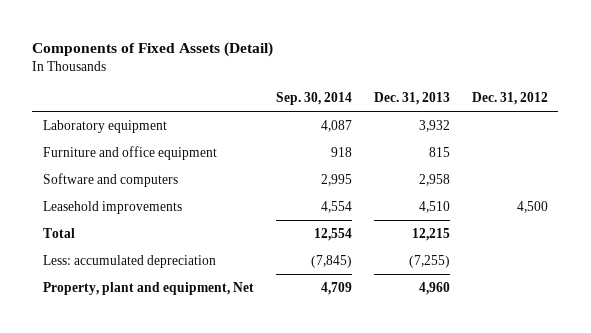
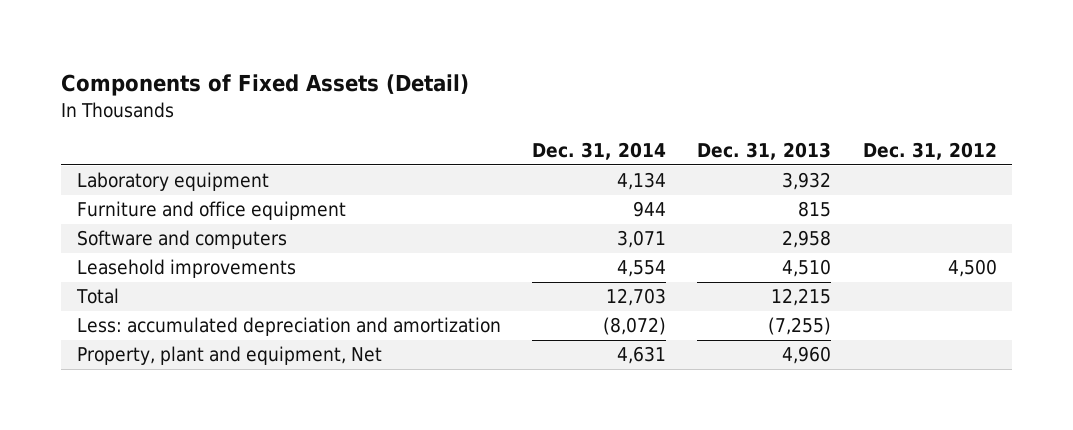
[276,92,353,106] Sep. 30, 2014 -> none
none -> [532,142,667,161] Dec. 31, 2014
[43,254,217,268] Less: accumulated depreciation -> [76,317,501,337] Less: accumulated depreciation and amortization

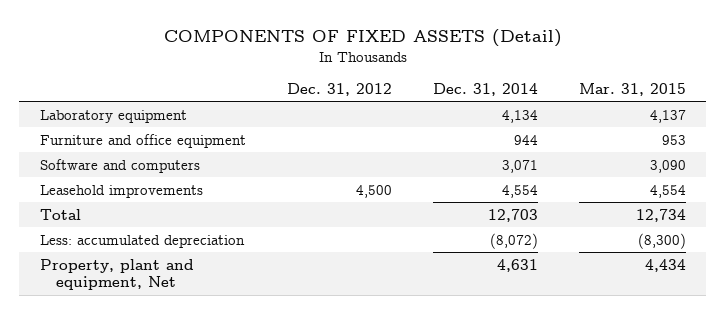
[61,73,470,96] Components of Fixed Assets (Detail) -> [163,28,562,47] COMPONENTS OF FIXED ASSETS (Detail)
[697,142,832,161] Dec. 31, 2013 -> none
none -> [578,82,686,96] Mar. 31, 2015
[76,317,501,337] Less: accumulated depreciation and amortization -> [39,234,245,248] Less: accumulated depreciation

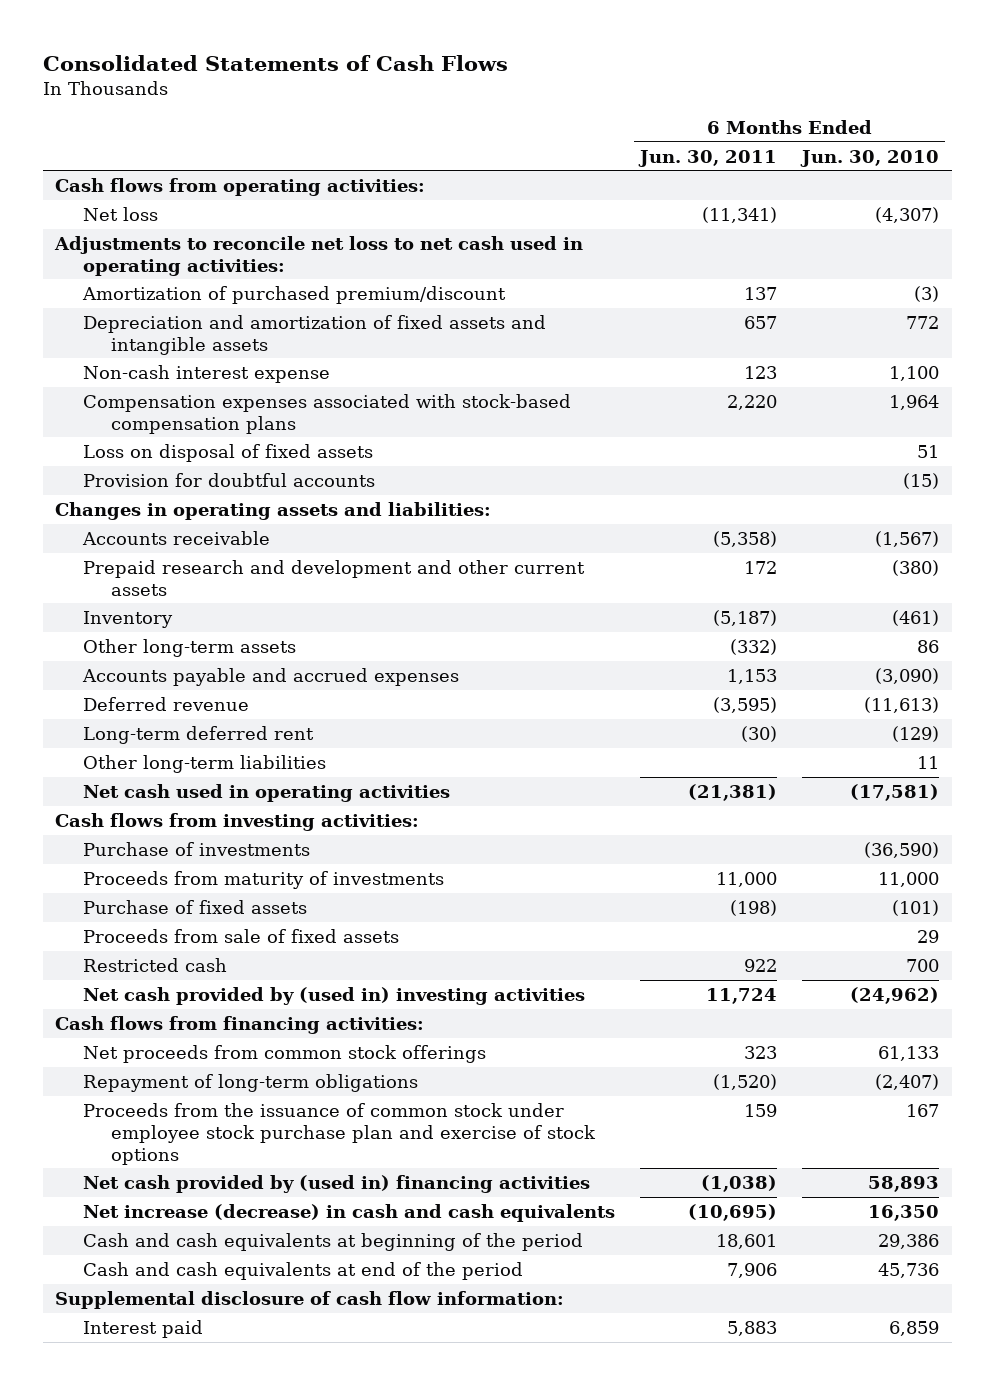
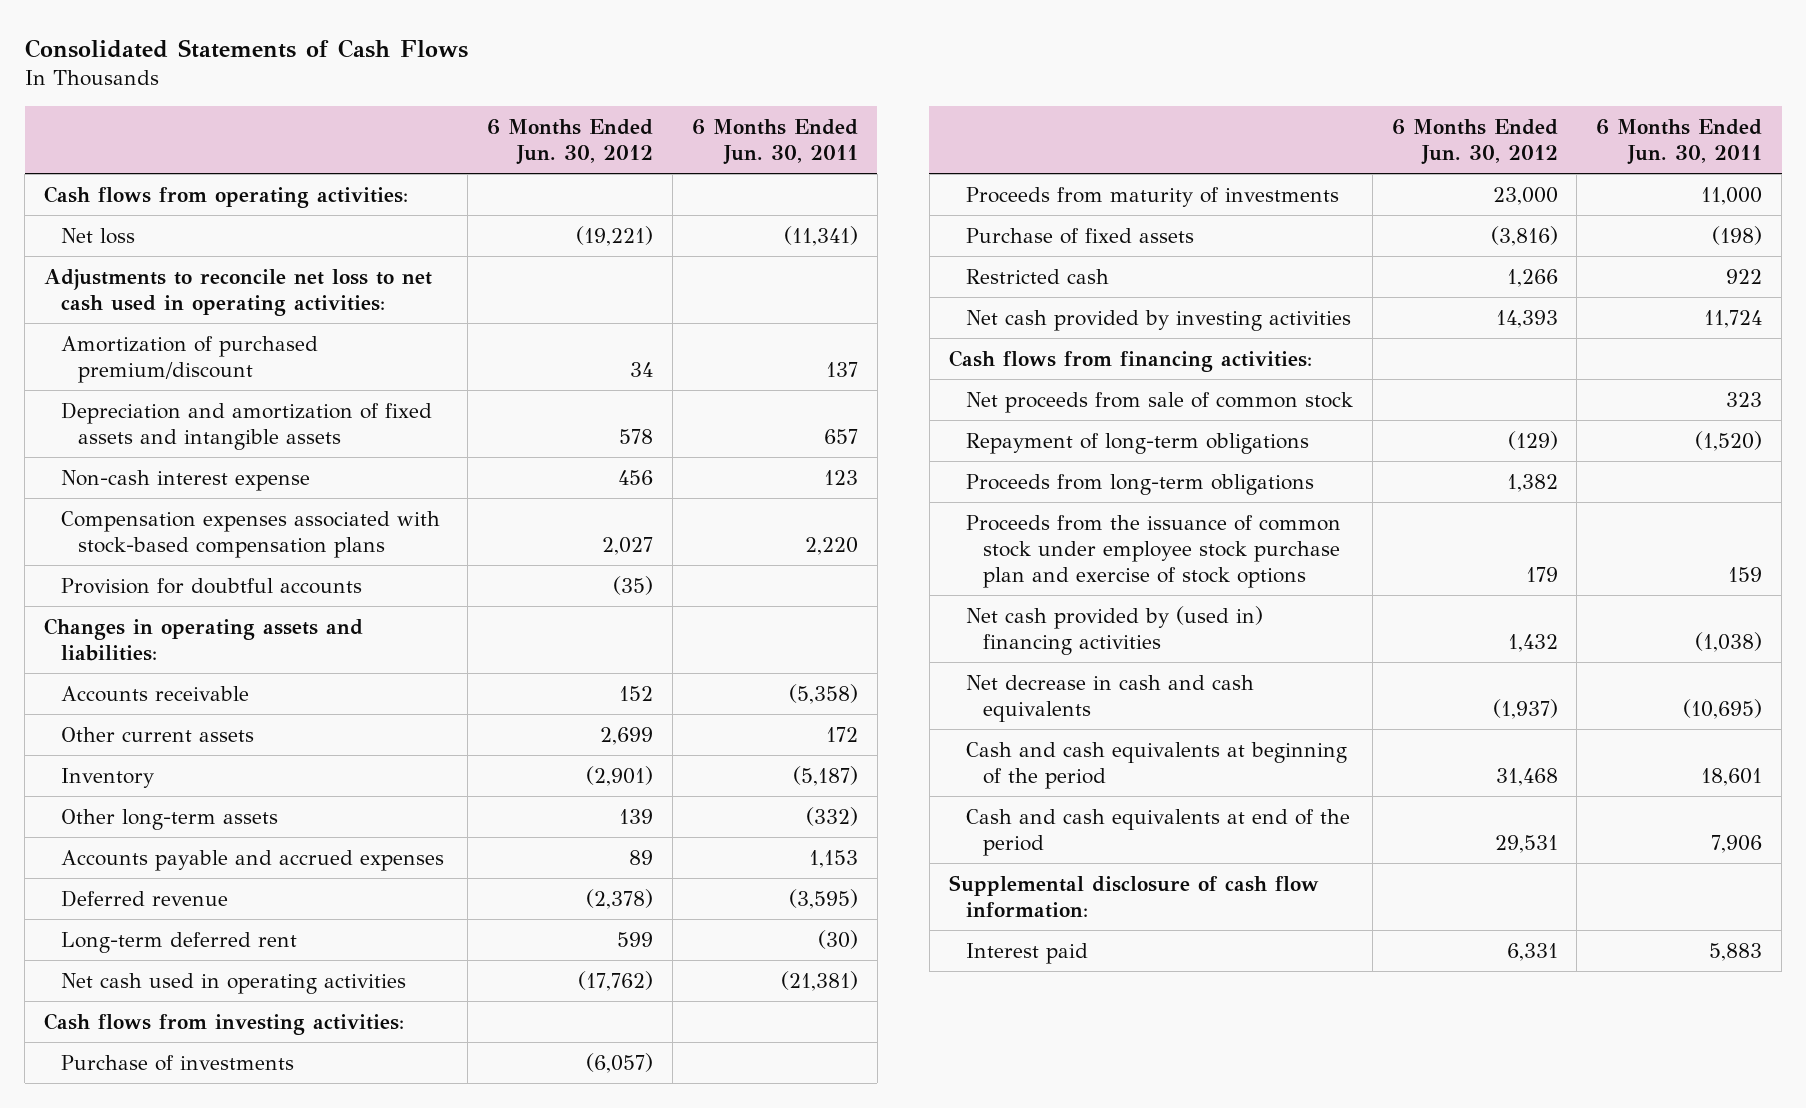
[800,149,940,167] Jun. 30, 2010 -> none
none -> [486,118,653,166] 6 Months Ended Jun. 30, 2012
[83,443,374,462] Loss on disposal of fixed assets -> none
[83,559,586,596] Prepaid research and development and other current assets -> [61,726,255,742] Other current assets
[83,754,327,773] Other long-term liabilities -> none
[83,928,400,943] Proceeds from sale of fixed assets -> none
[83,986,586,1005] Net cash provided by (used in) investing activities -> [965,309,1351,331] Net cash provided by investing activities
[83,1044,487,1063] Net proceeds from common stock offerings -> [965,391,1353,413] Net proceeds from sale of common stock
none -> [965,473,1314,495] Proceeds from long-term obligations
[83,1203,616,1222] Net increase (decrease) in cash and cash equivalents -> [965,674,1254,722] Net decrease in cash and cash equivalents

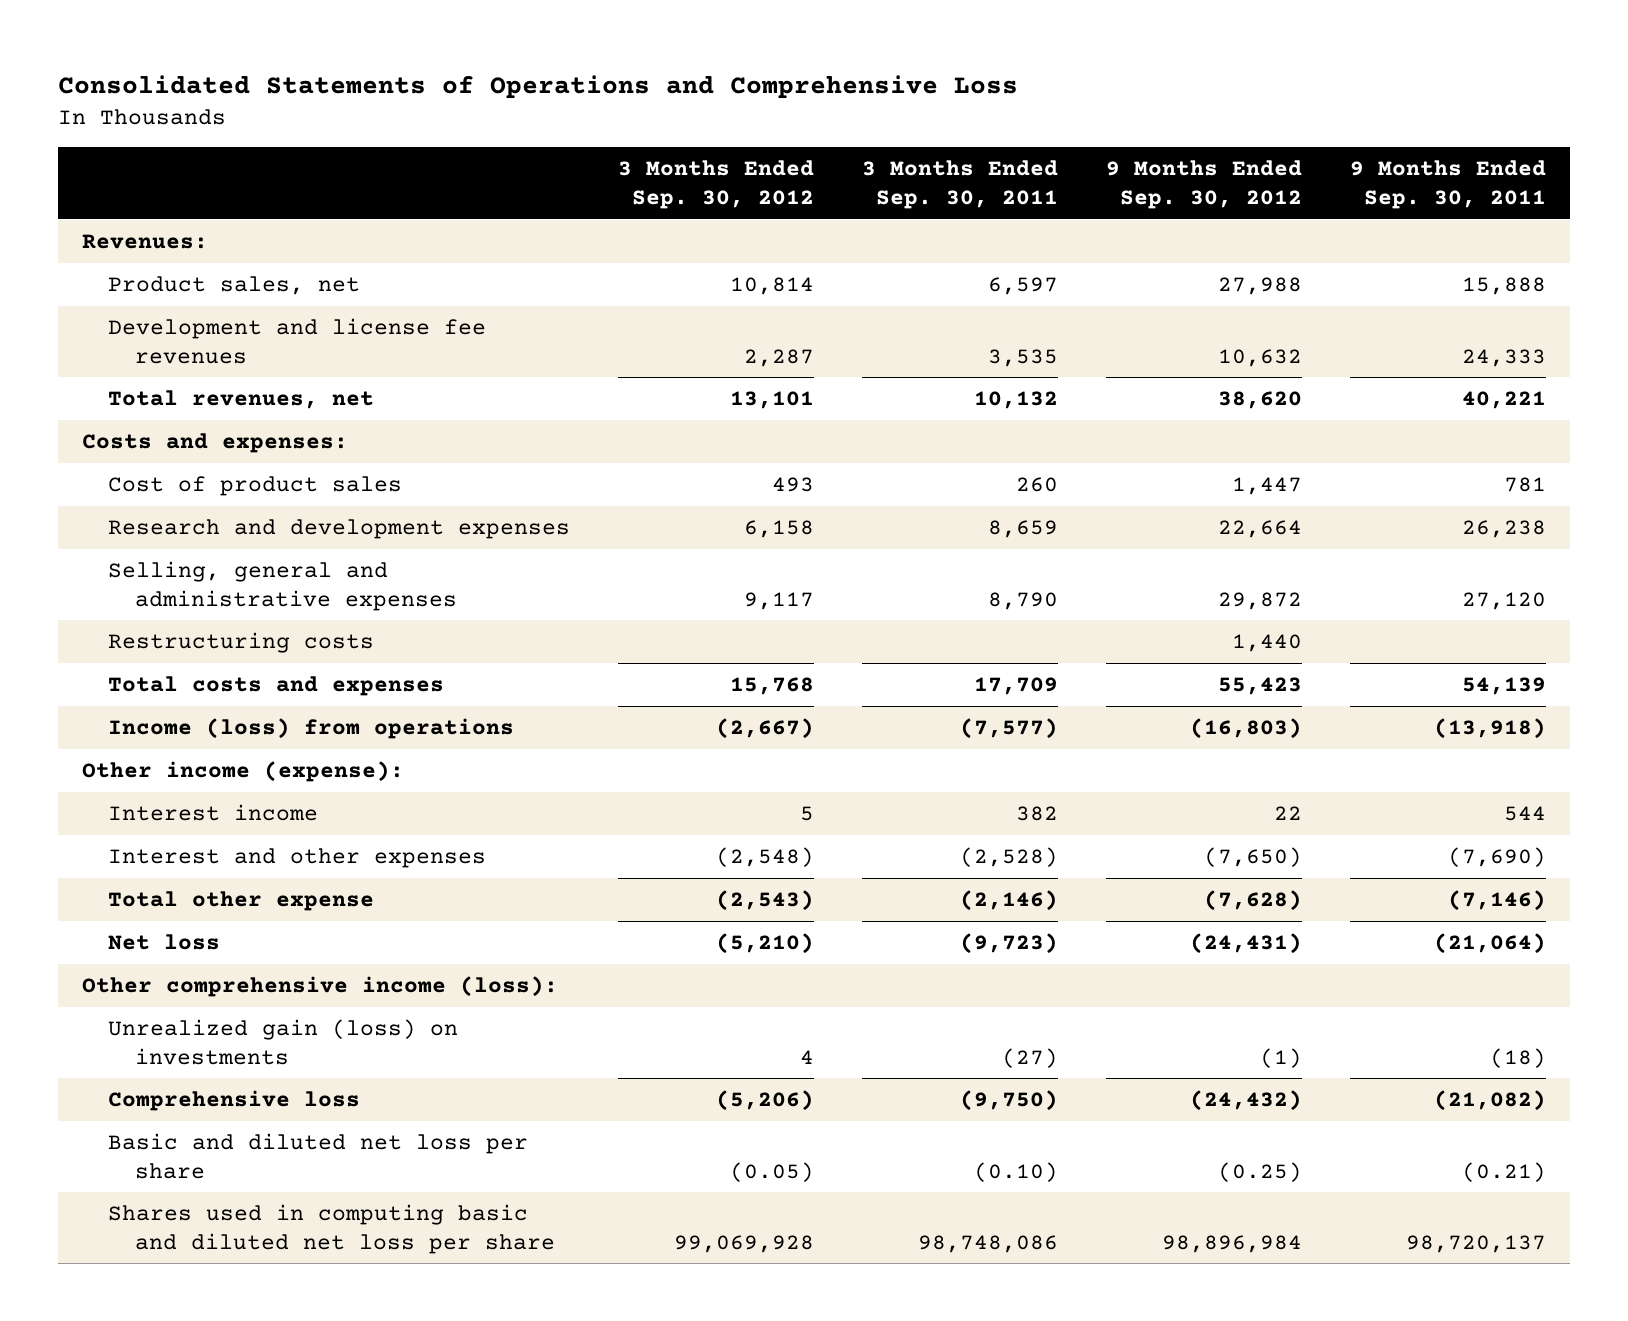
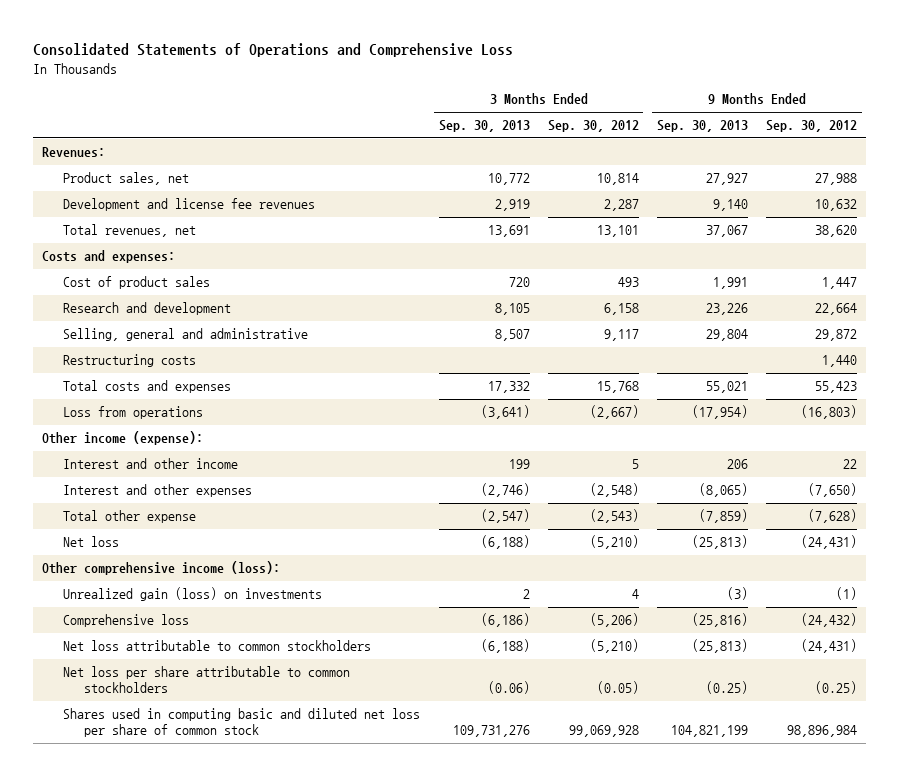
[862,160,1059,209] 3 Months Ended Sep. 30, 2011 -> none
[1350,160,1547,209] 9 Months Ended Sep. 30, 2011 -> none
none -> [438,120,530,133] Sep. 30, 2013
none -> [657,120,749,133] Sep. 30, 2013
[108,519,571,540] Research and development expenses -> [63,302,232,316] Research and development
[108,561,458,611] Selling, general and administrative expenses -> [63,328,309,342] Selling, general and administrative
[108,718,515,740] Income (loss) from operations -> [63,406,204,420] Loss from operations
[108,804,319,822] Interest income -> [63,458,239,470] Interest and other income
none -> [63,640,372,652] Net loss attributable to common stockholders
[108,1133,529,1179] Basic and diluted net loss per share -> [63,666,351,694] Net loss per share attributable to common stockholders
[108,1204,556,1254] Shares used in computing basic and diluted net loss per share -> [63,708,421,738] Shares used in computing basic and diluted net loss per share of common stock

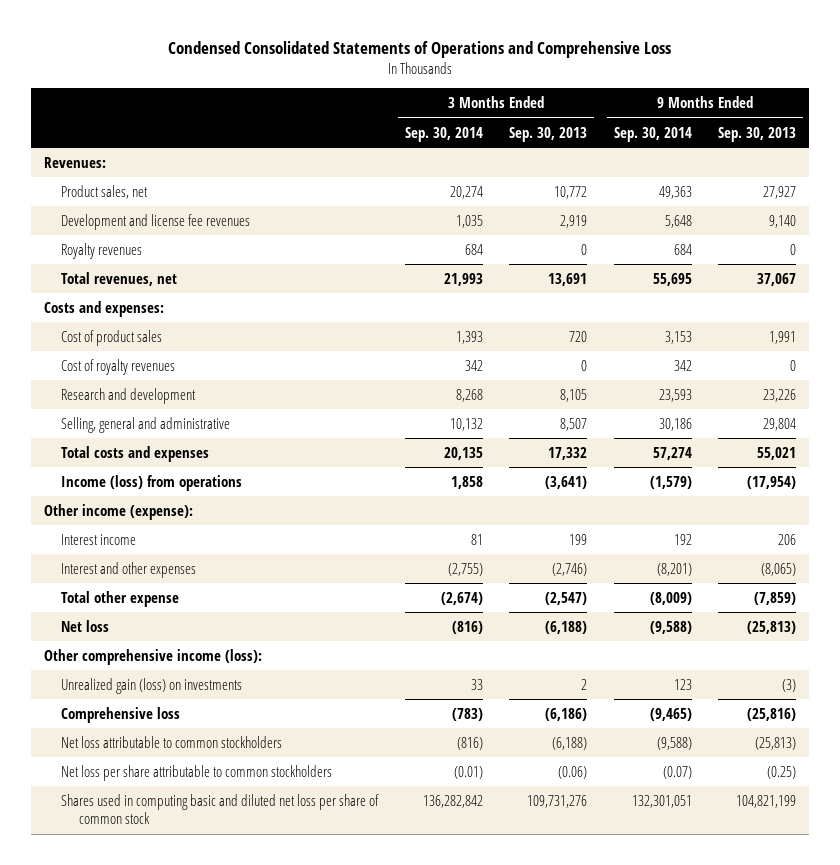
[33,43,514,58] Consolidated Statements of Operations and Comprehensive Loss -> [168,40,672,58] Condensed Consolidated Statements of Operations and Comprehensive Loss
[547,120,639,133] Sep. 30, 2012 -> none
[766,120,858,133] Sep. 30, 2012 -> none
none -> [404,126,483,142] Sep. 30, 2014
none -> [613,126,692,142] Sep. 30, 2014
none -> [61,242,143,259] Royalty revenues
none -> [61,358,176,375] Cost of royalty revenues
[63,354,197,368] Restructuring costs -> none
[63,406,204,420] Loss from operations -> [61,474,243,491] Income (loss) from operations
[63,458,239,470] Interest and other income -> [61,533,137,545] Interest income

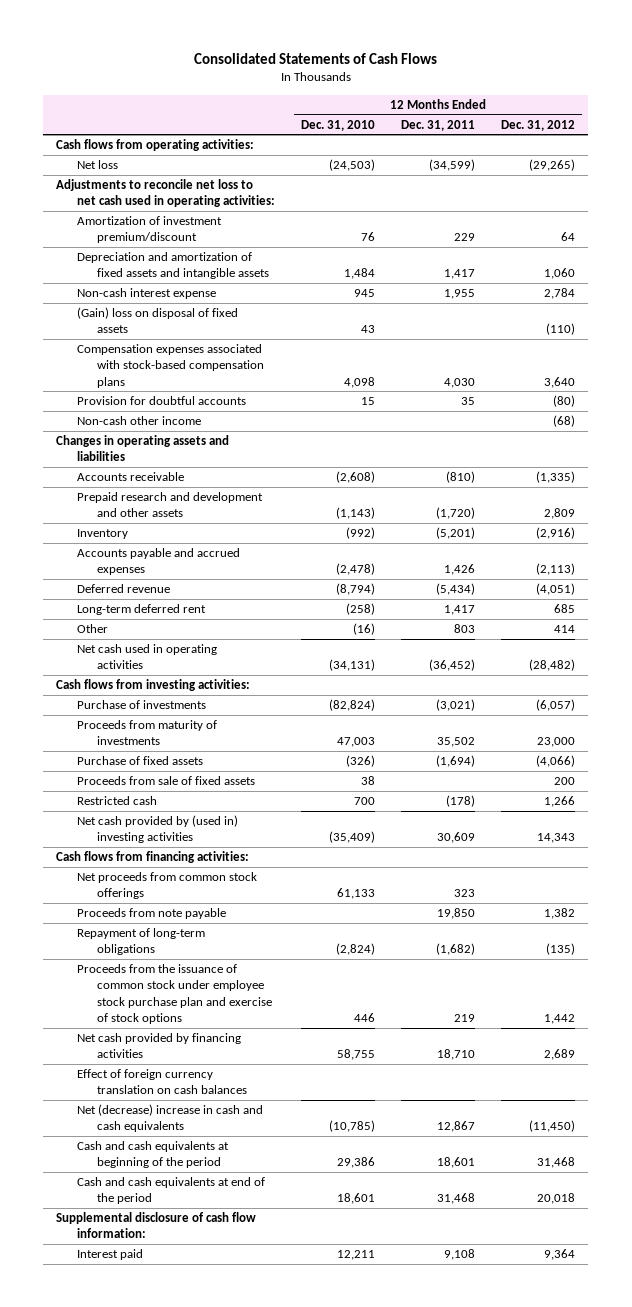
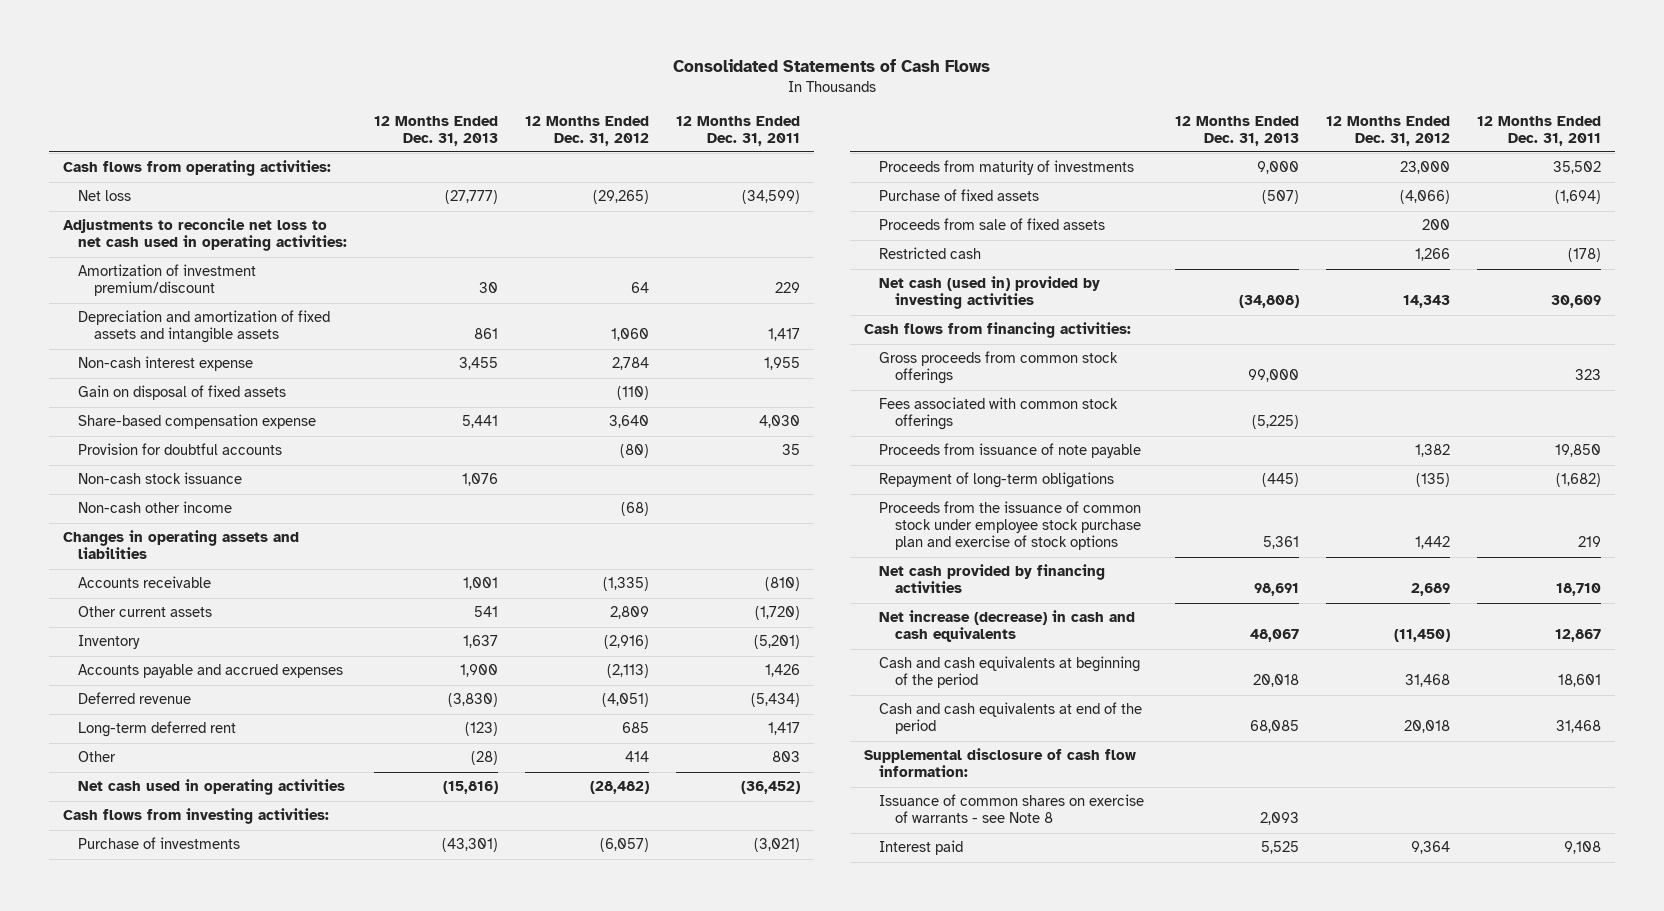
[300,119,375,131] Dec. 31, 2010 -> none
none -> [374,115,499,146] 12 Months Ended Dec. 31, 2013
[76,307,238,334] (Gain) loss on disposal of fixed assets -> [78,385,287,401] Gain on disposal of fixed assets
[76,344,264,388] Compensation expenses associated with stock-based compensation plans -> [78,414,317,430] Share-based compensation expense
none -> [78,472,243,485] Non-cash stock issuance
[76,492,263,518] Prepaid research and development and other assets -> [78,606,213,618] Other current assets
[76,815,238,844] Net cash provided by (used in) investing activities -> [879,276,1101,310] Net cash (used in) provided by investing activities
[76,872,257,900] Net proceeds from common stock offerings -> [879,351,1119,385] Gross proceeds from common stock offerings
none -> [879,397,1119,431] Fees associated with common stock offerings
[76,908,226,920] Proceeds from note payable -> [879,443,1142,459] Proceeds from issuance of note payable
[76,1069,247,1095] Effect of foreign currency translation on cash balances -> none
[76,1104,263,1133] Net (decrease) increase in cash and cash equivalents -> [879,610,1136,643] Net increase (decrease) in cash and cash equivalents
none -> [879,794,1145,824] Issuance of common shares on exercise of warrants - see Note 8

